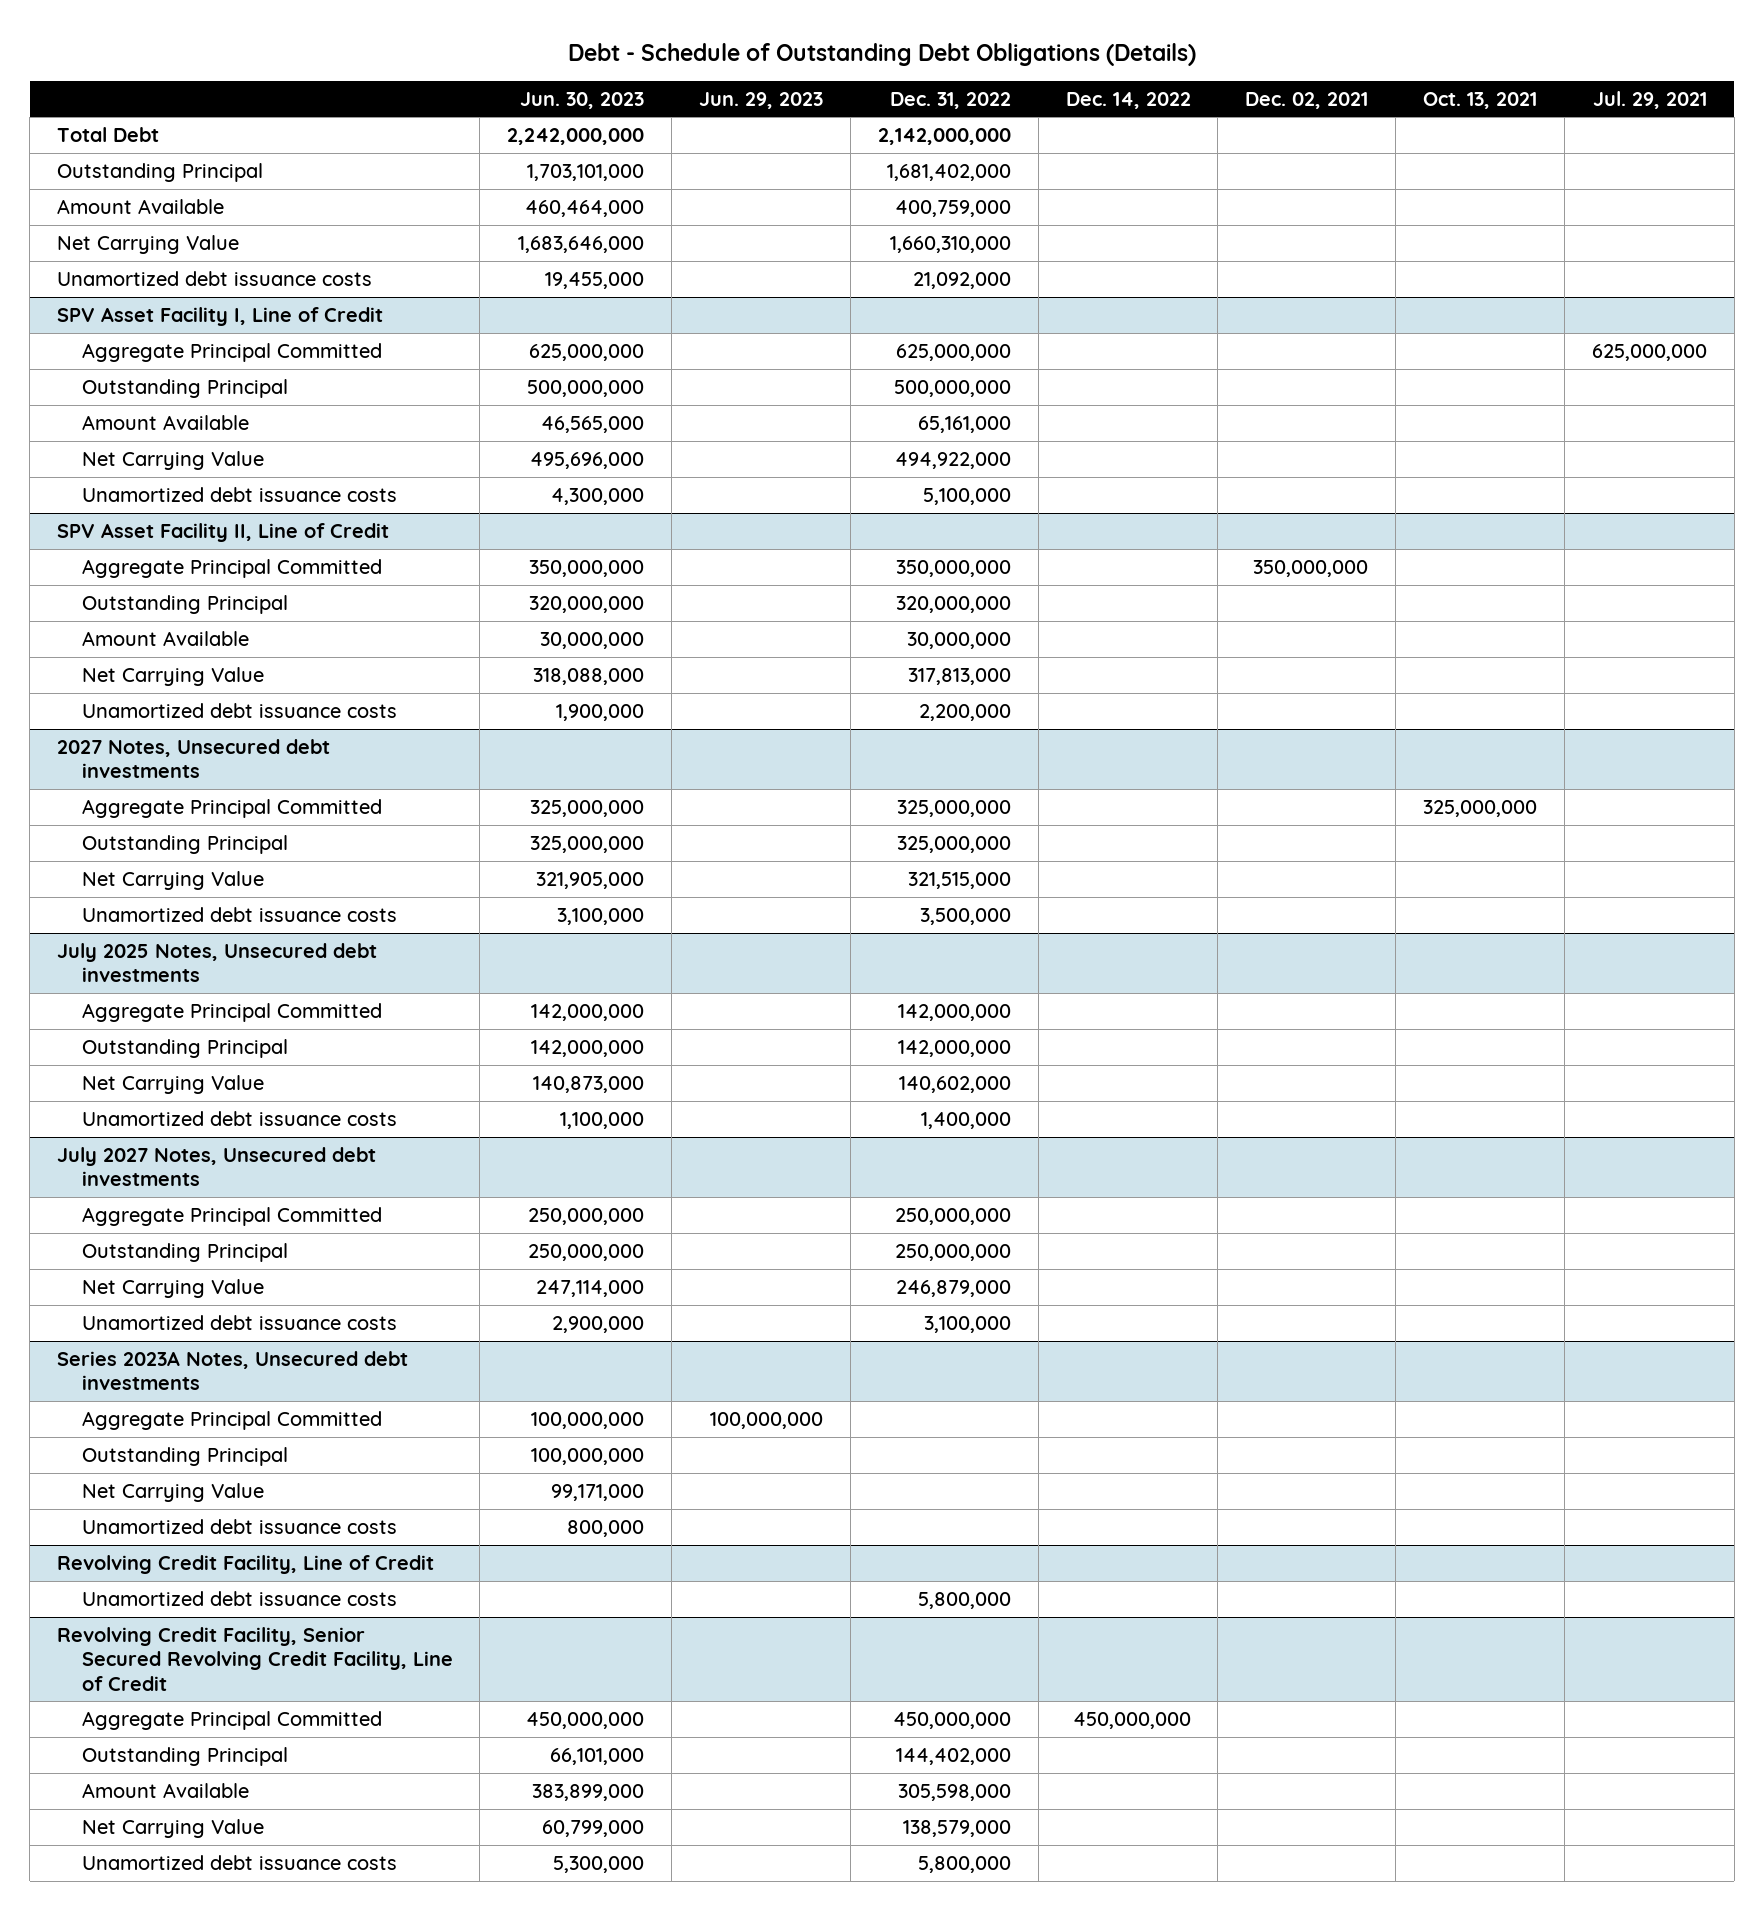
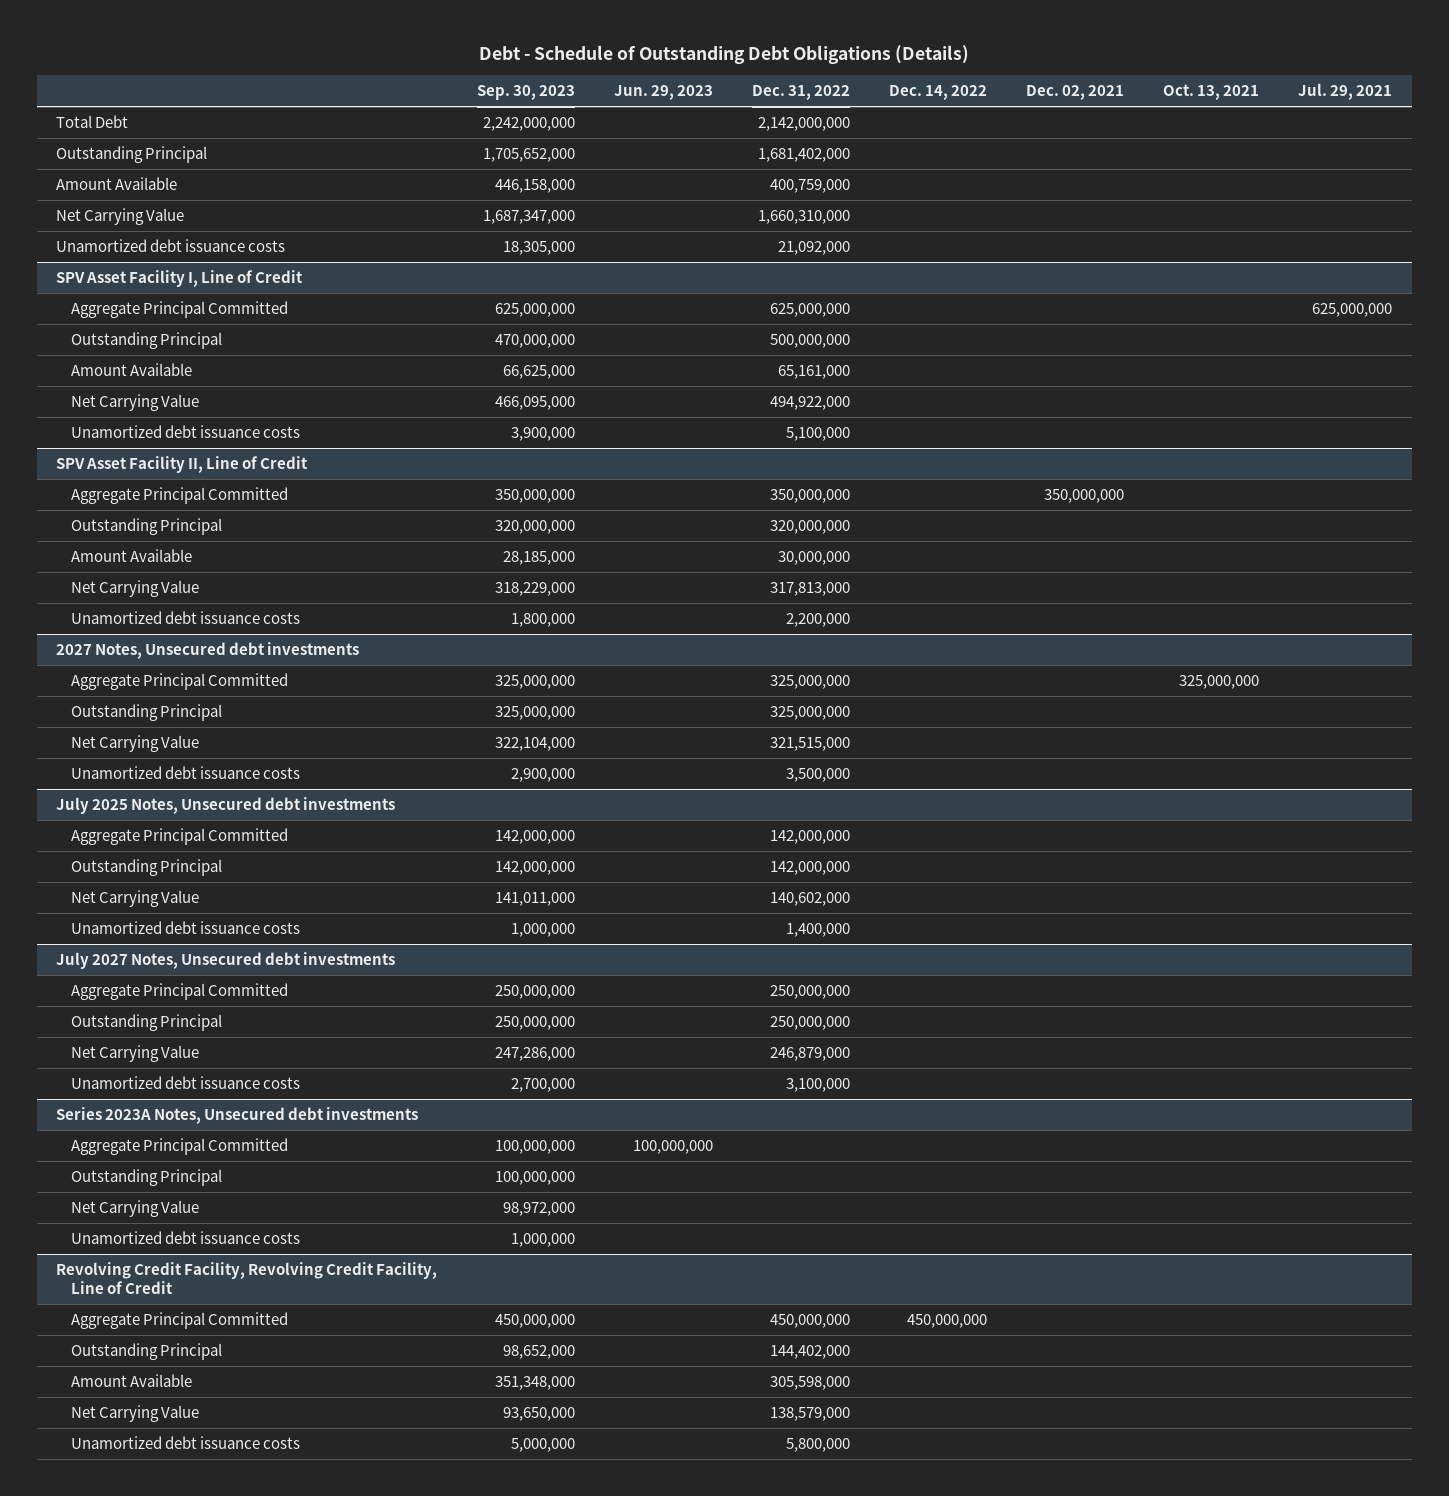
[520,91,645,109] Jun. 30, 2023 -> none
none -> [476,85,575,101] Sep. 30, 2023
[81,1590,397,1606] Unamortized debt issuance costs -> none
[56,1626,453,1691] Revolving Credit Facility, Senior Secured Revolving Credit Facility, Line of Credit -> none
[56,1554,434,1574] Revolving Credit Facility, Line of Credit -> [56,1261,438,1294] Revolving Credit Facility, Revolving Credit Facility, Line of Credit

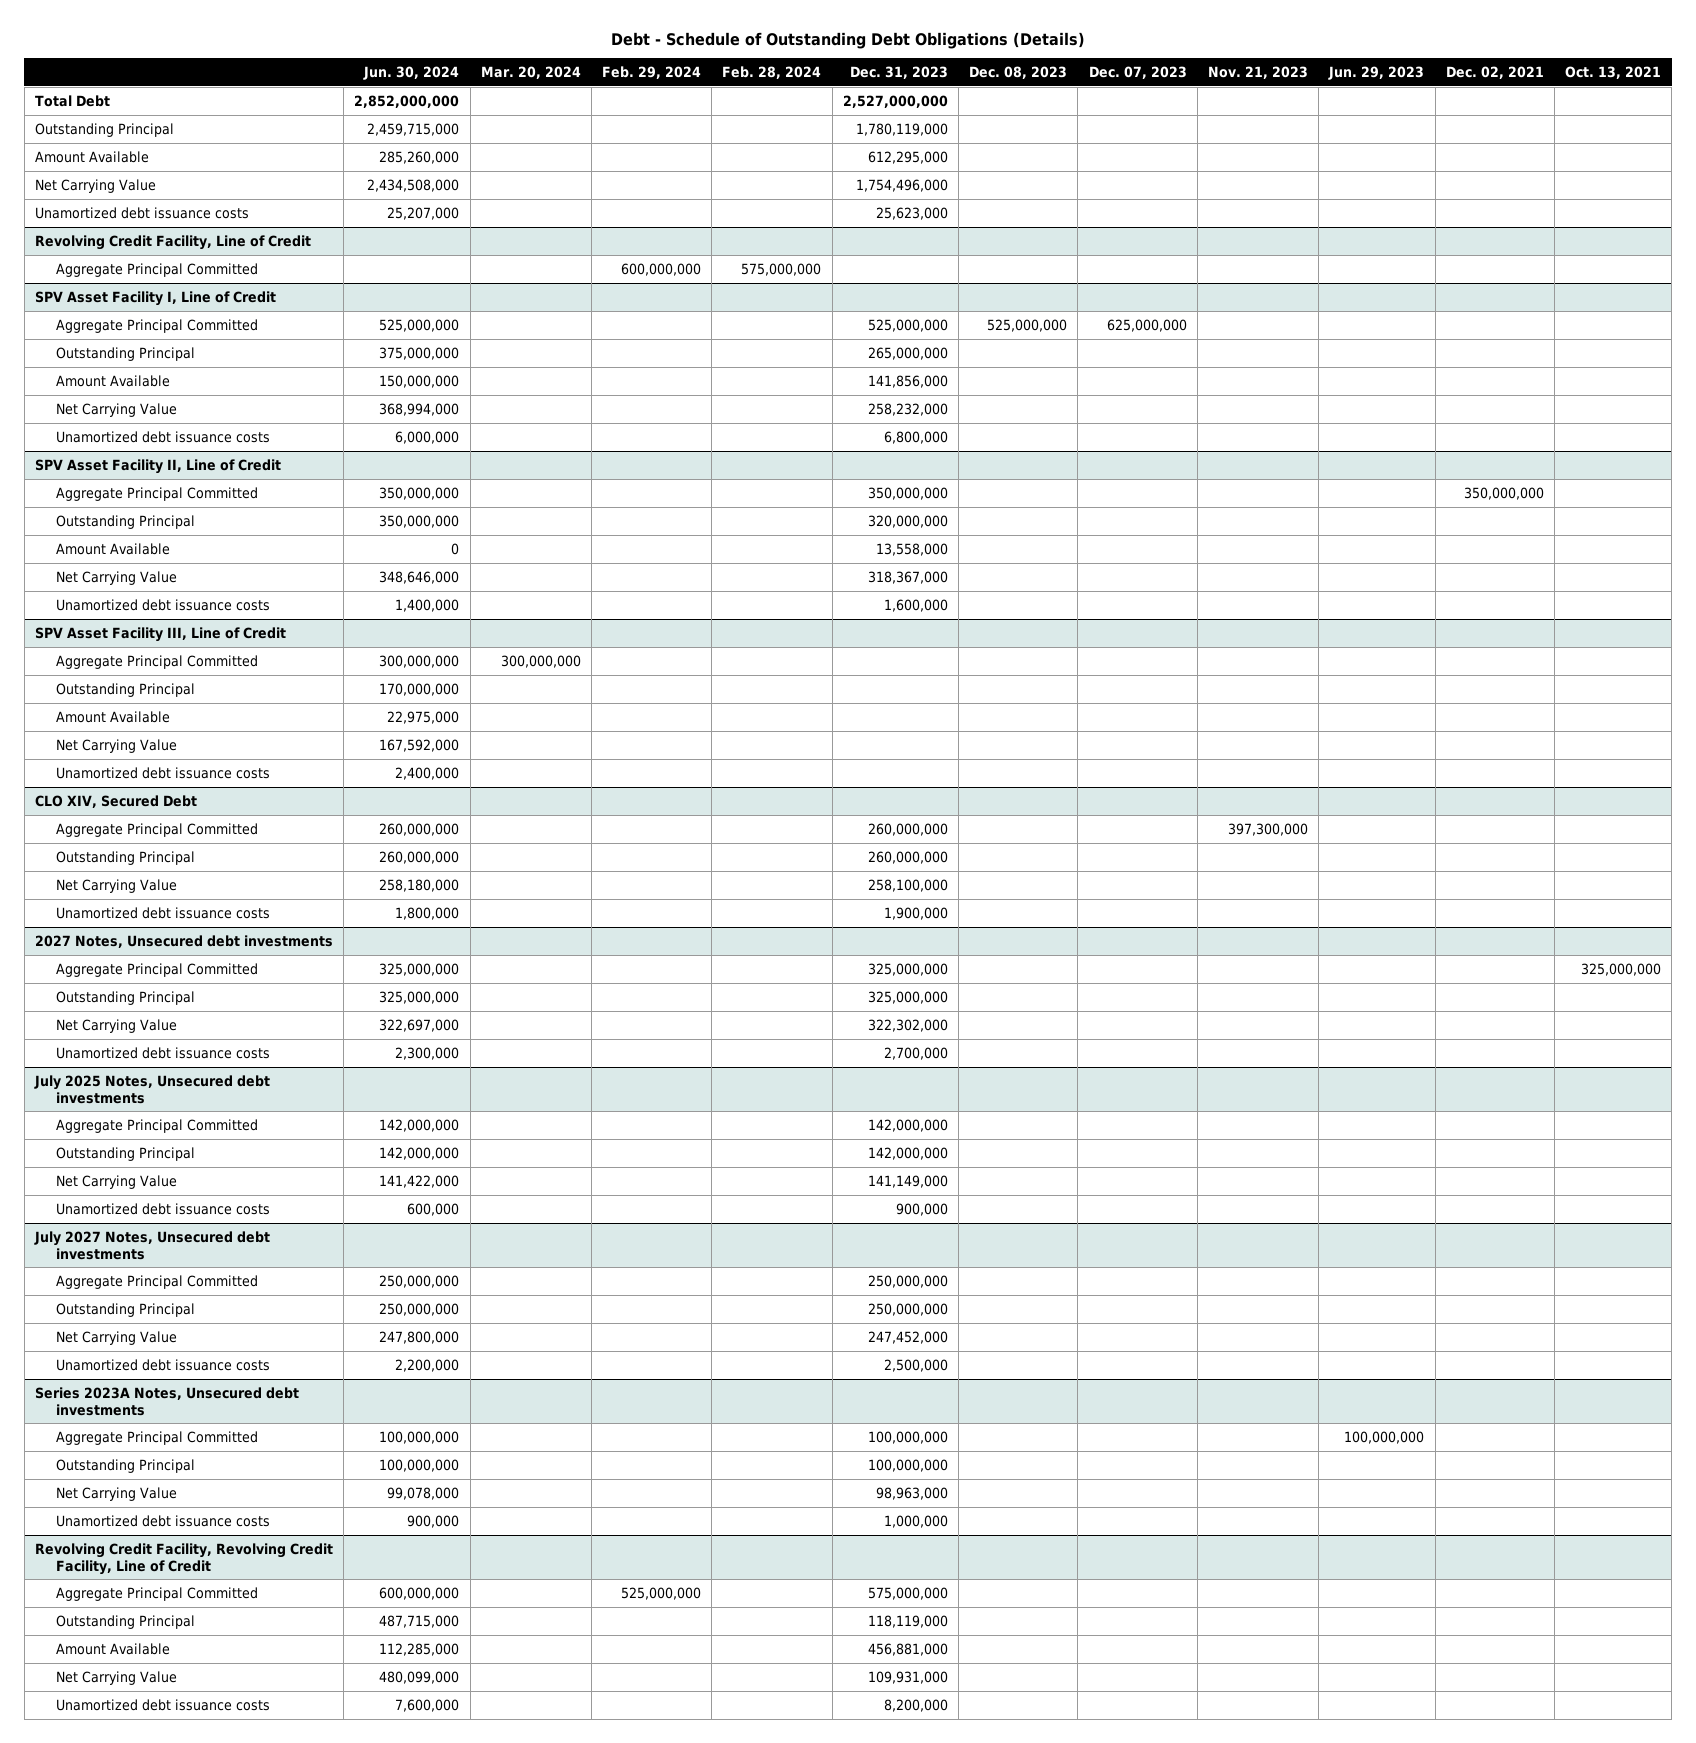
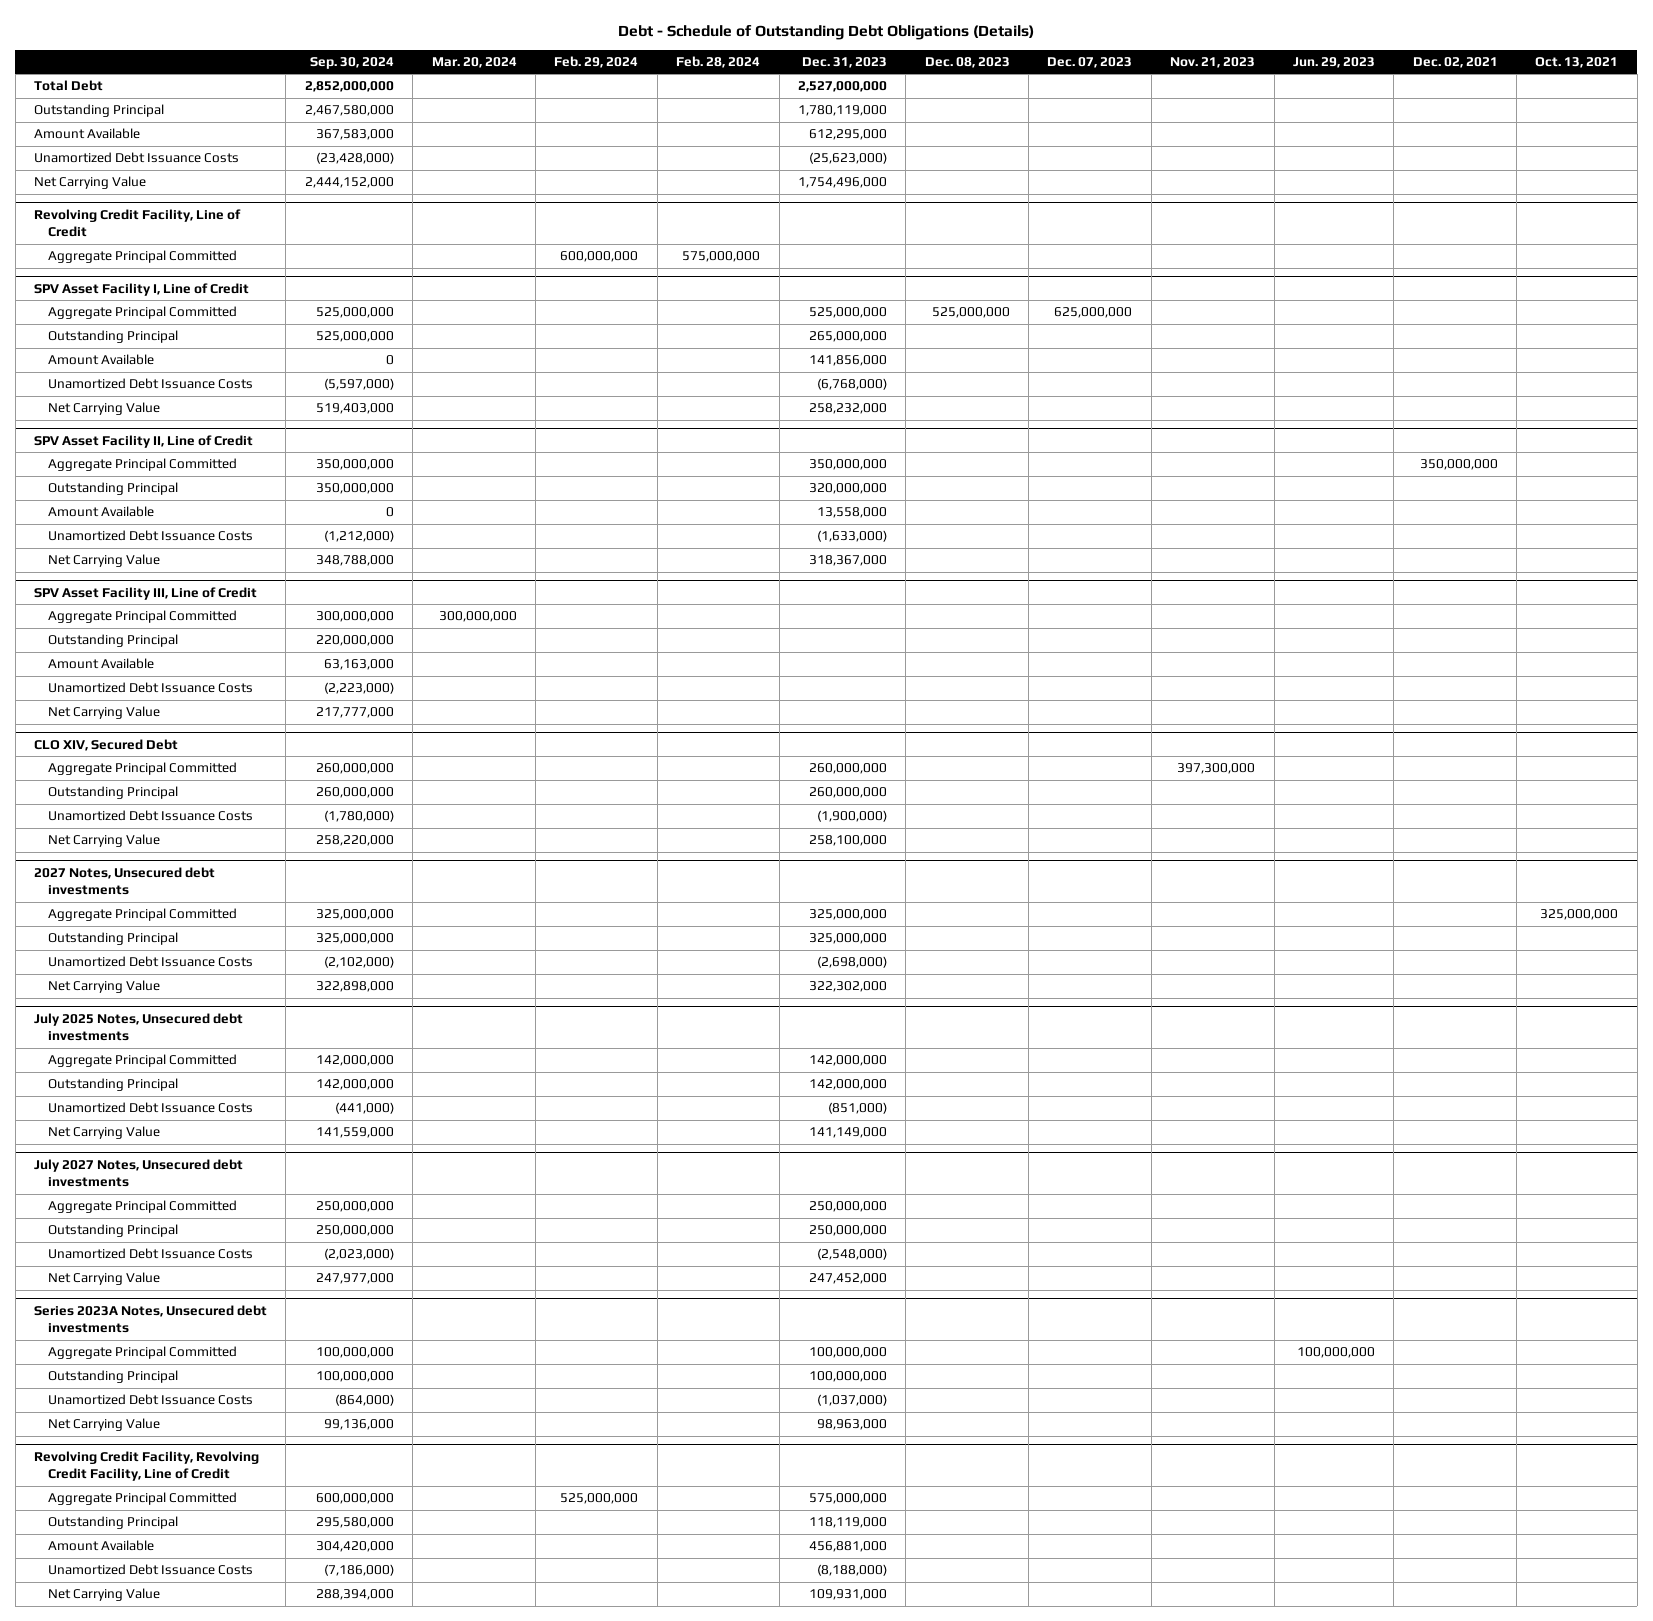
[363,65,460,80] Jun. 30, 2024 -> none
none -> [309,56,394,69] Sep. 30, 2024
none -> [34,152,240,164] Unamortized Debt Issuance Costs
[34,206,249,219] Unamortized debt issuance costs -> none
none -> [48,378,254,390] Unamortized Debt Issuance Costs
[55,430,270,443] Unamortized debt issuance costs -> none
none -> [48,530,254,542] Unamortized Debt Issuance Costs
[55,598,270,611] Unamortized debt issuance costs -> none
none -> [48,682,254,694] Unamortized Debt Issuance Costs
[55,766,270,779] Unamortized debt issuance costs -> none
none -> [48,810,254,822] Unamortized Debt Issuance Costs
[55,906,270,919] Unamortized debt issuance costs -> none
none -> [48,956,254,968] Unamortized Debt Issuance Costs
[55,1046,270,1059] Unamortized debt issuance costs -> none
none -> [48,1102,254,1114] Unamortized Debt Issuance Costs
[55,1202,270,1215] Unamortized debt issuance costs -> none
none -> [48,1248,254,1260] Unamortized Debt Issuance Costs
[55,1358,270,1371] Unamortized debt issuance costs -> none
none -> [48,1394,254,1406] Unamortized Debt Issuance Costs
[55,1514,270,1527] Unamortized debt issuance costs -> none
none -> [48,1564,254,1576] Unamortized Debt Issuance Costs
[55,1698,270,1711] Unamortized debt issuance costs -> none

